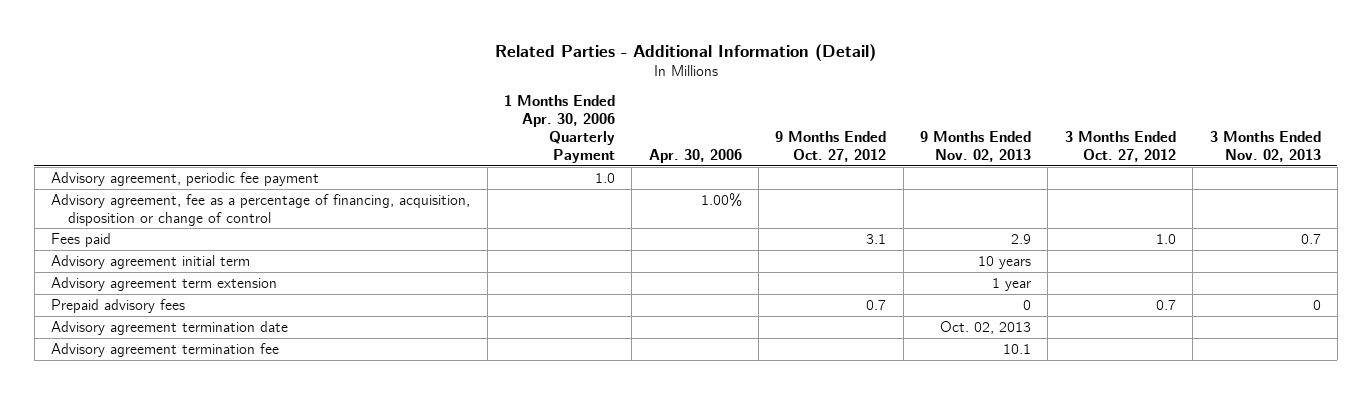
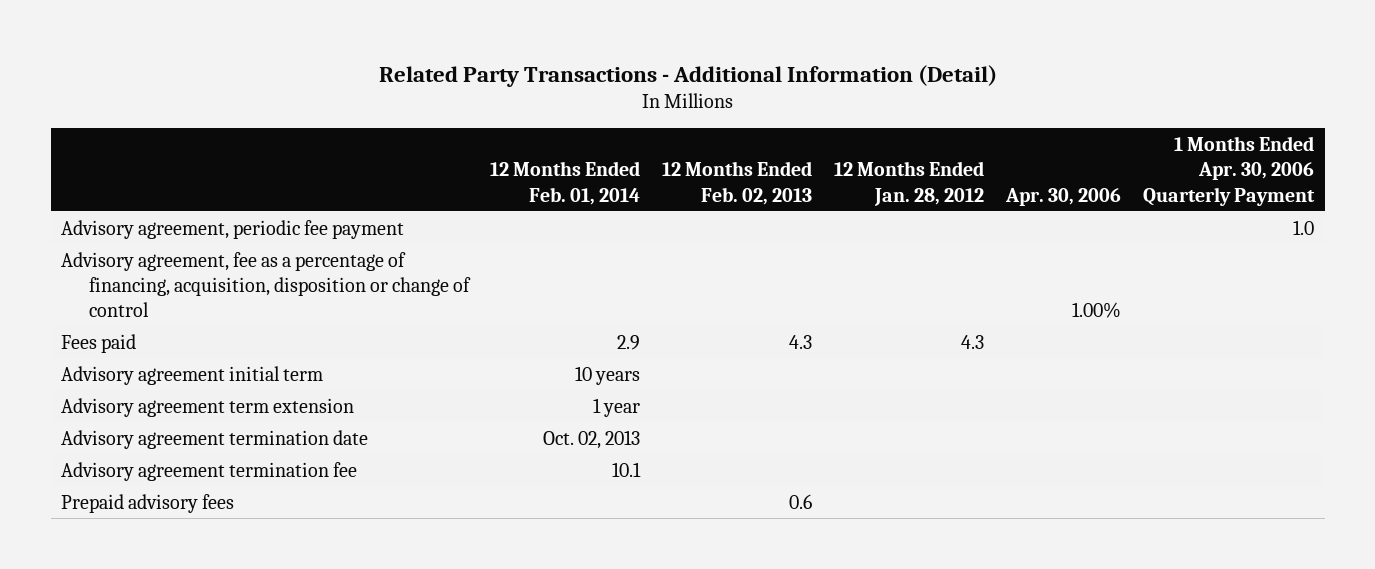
[494,43,876,61] Related Parties - Additional Information (Detail) -> [378,64,997,87] Related Party Transactions - Additional Information (Detail)
[775,131,887,163] 9 Months Ended Oct. 27, 2012 -> none
[920,131,1032,163] 9 Months Ended Nov. 02, 2013 -> none
[1064,131,1176,163] 3 Months Ended Oct. 27, 2012 -> none
[1209,131,1321,163] 3 Months Ended Nov. 02, 2013 -> none
none -> [490,161,641,205] 12 Months Ended Feb. 01, 2014
none -> [662,161,813,205] 12 Months Ended Feb. 02, 2013
none -> [834,161,985,206] 12 Months Ended Jan. 28, 2012
[51,298,186,313] Prepaid advisory fees -> [61,493,235,513] Prepaid advisory fees

